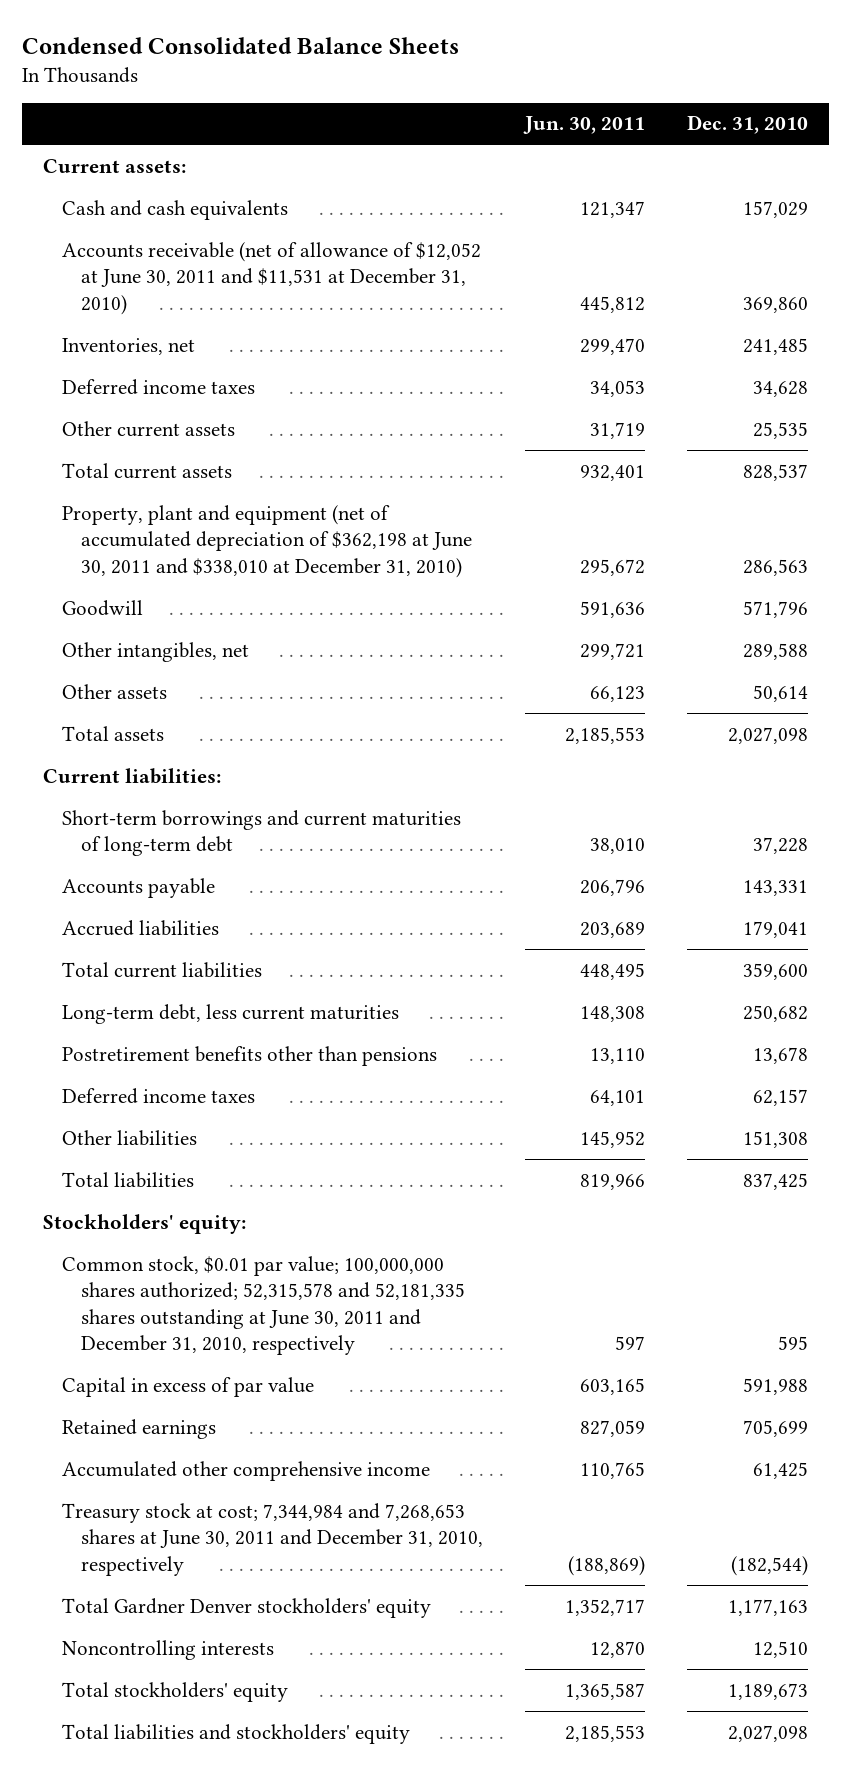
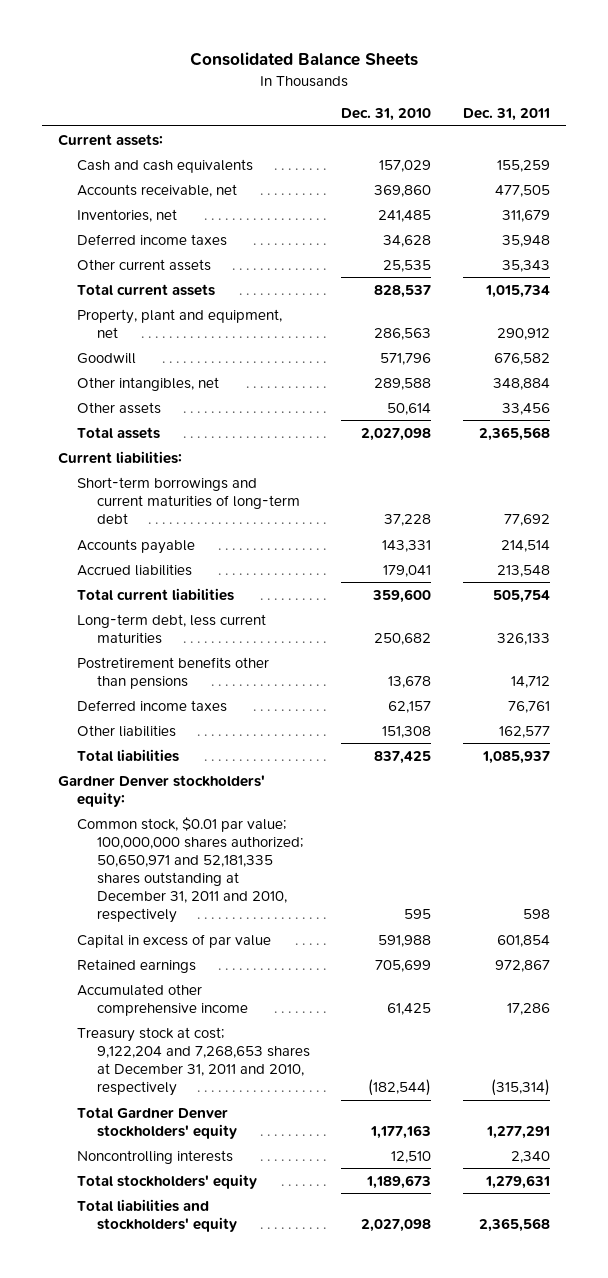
[21,36,459,54] Condensed Consolidated Balance Sheets -> [189,52,418,67] Consolidated Balance Sheets
[523,116,646,135] Jun. 30, 2011 -> none
none -> [462,108,550,122] Dec. 31, 2011
[61,241,481,315] Accounts receivable (net of allowance of $12,052 at June 30, 2011 and $11,531 at December 31, 2010) -> [77,183,238,197] Accounts receivable, net
[61,504,473,578] Property, plant and equipment (net of accumulated depreciation of $362,198 at June 30, 2011 and $338,010 at December 31, 2010) -> [77,308,283,338] Property, plant and equipment, net
[42,1213,246,1234] Stockholders' equity: -> [58,774,266,807] Gardner Denver stockholders' equity:
[61,1255,466,1356] Common stock, $0.01 par value; 100,000,000 shares authorized; 52,315,578 and 52,181,335 shares outstanding at June 30, 2011 and December 31, 2010, respectively -> [77,816,303,923] Common stock, $0.01 par value; 100,000,000 shares authorized; 50,650,971 and 52,181,335 shares outstanding at December 31, 2011 and 2010, respectively
[61,1502,484,1576] Treasury stock at cost; 7,344,984 and 7,268,653 shares at June 30, 2011 and December 31, 2010, respectively -> [77,1026,310,1096] Treasury stock at cost; 9,122,204 and 7,268,653 shares at December 31, 2011 and 2010, respectively

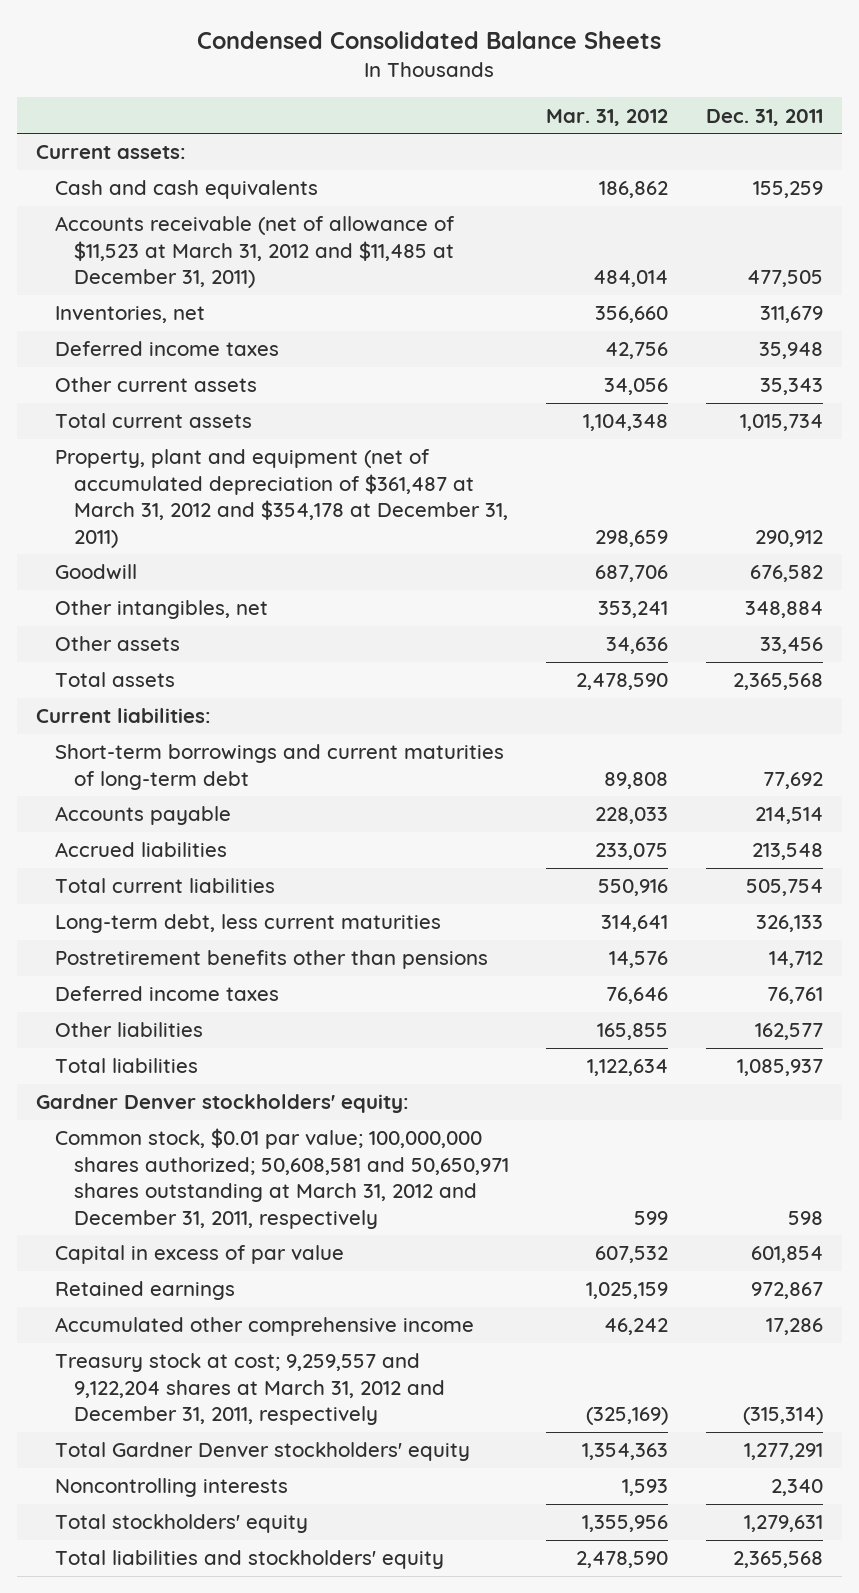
[189,52,418,67] Consolidated Balance Sheets -> [197,31,662,50] Condensed Consolidated Balance Sheets
[341,108,432,122] Dec. 31, 2010 -> none
none -> [546,108,669,126] Mar. 31, 2012
[77,183,238,197] Accounts receivable, net -> [54,216,455,289] Accounts receivable (net of allowance of $11,523 at March 31, 2012 and $11,485 at December 31, 2011)
[77,308,283,338] Property, plant and equipment, net -> [54,449,508,548] Property, plant and equipment (net of accumulated depreciation of $361,487 at March 31, 2012 and $354,178 at December 31, 2011)
[77,816,303,923] Common stock, $0.01 par value; 100,000,000 shares authorized; 50,650,971 and 52,181,335 shares outstanding at December 31, 2011 and 2010, respectively -> [54,1128,509,1229] Common stock, $0.01 par value; 100,000,000 shares authorized; 50,608,581 and 50,650,971 shares outstanding at March 31, 2012 and December 31, 2011, respectively
[77,1026,310,1096] Treasury stock at cost; 9,122,204 and 7,268,653 shares at December 31, 2011 and 2010, respectively -> [54,1353,445,1426] Treasury stock at cost; 9,259,557 and 9,122,204 shares at March 31, 2012 and December 31, 2011, respectively

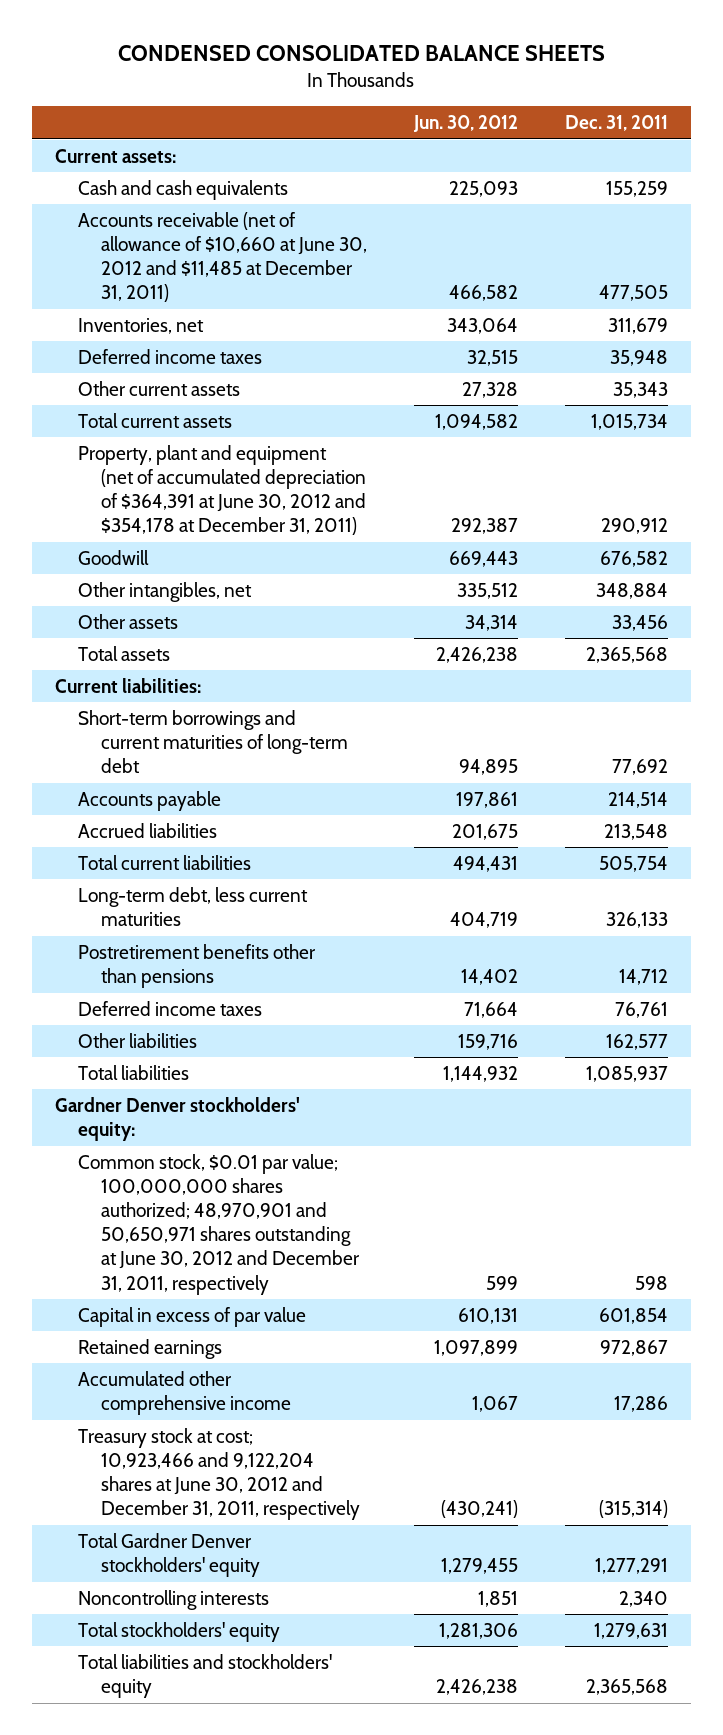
[197,31,662,50] Condensed Consolidated Balance Sheets -> [118,45,606,62] CONDENSED CONSOLIDATED BALANCE SHEETS
[546,108,669,126] Mar. 31, 2012 -> none
none -> [412,114,518,132] Jun. 30, 2012
[54,216,455,289] Accounts receivable (net of allowance of $11,523 at March 31, 2012 and $11,485 at December 31, 2011) -> [78,211,367,303] Accounts receivable (net of allowance of $10,660 at June 30, 2012 and $11,485 at December 31, 2011)
[54,449,508,548] Property, plant and equipment (net of accumulated depreciation of $361,487 at March 31, 2012 and $354,178 at December 31, 2011) -> [78,444,366,536] Property, plant and equipment (net of accumulated depreciation of $364,391 at June 30, 2012 and $354,178 at December 31, 2011)
[54,1128,509,1229] Common stock, $0.01 par value; 100,000,000 shares authorized; 50,608,581 and 50,650,971 shares outstanding at March 31, 2012 and December 31, 2011, respectively -> [78,1153,360,1295] Common stock, $0.01 par value; 100,000,000 shares authorized; 48,970,901 and 50,650,971 shares outstanding at June 30, 2012 and December 31, 2011, respectively
[54,1353,445,1426] Treasury stock at cost; 9,259,557 and 9,122,204 shares at March 31, 2012 and December 31, 2011, respectively -> [78,1427,360,1521] Treasury stock at cost; 10,923,466 and 9,122,204 shares at June 30, 2012 and December 31, 2011, respectively

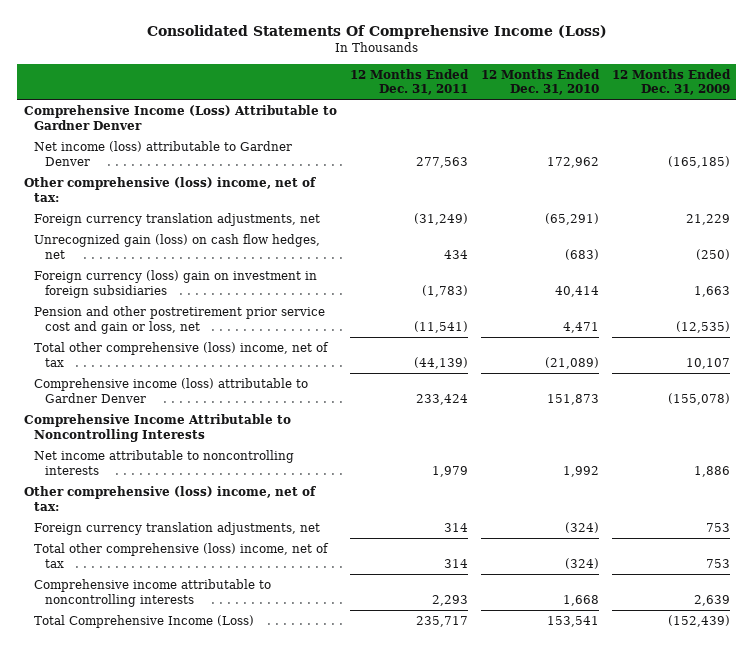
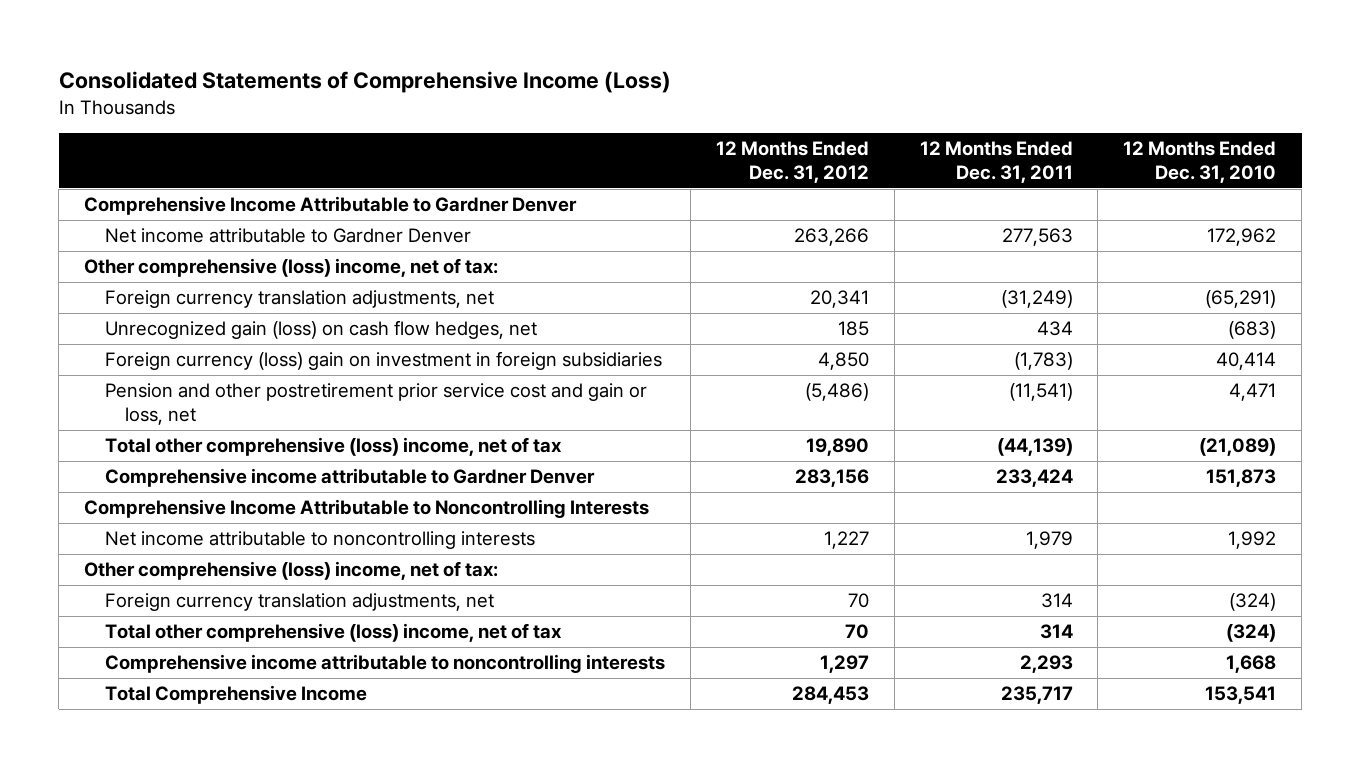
[146,24,607,39] Consolidated Statements Of Comprehensive Income (Loss) -> [58,71,671,94] Consolidated Statements of Comprehensive Income (Loss)
[611,68,731,96] 12 Months Ended Dec. 31, 2009 -> none
none -> [715,141,869,183] 12 Months Ended Dec. 31, 2012
[23,104,337,130] Comprehensive Income (Loss) Attributable to Gardner Denver -> [84,196,578,216] Comprehensive Income Attributable to Gardner Denver
[34,140,293,166] Net income (loss) attributable to Gardner Denver -> [104,228,471,244] Net income attributable to Gardner Denver
[34,377,309,403] Comprehensive income (loss) attributable to Gardner Denver -> [104,468,595,488] Comprehensive income attributable to Gardner Denver
[34,614,255,628] Total Comprehensive Income (Loss) -> [104,685,367,705] Total Comprehensive Income

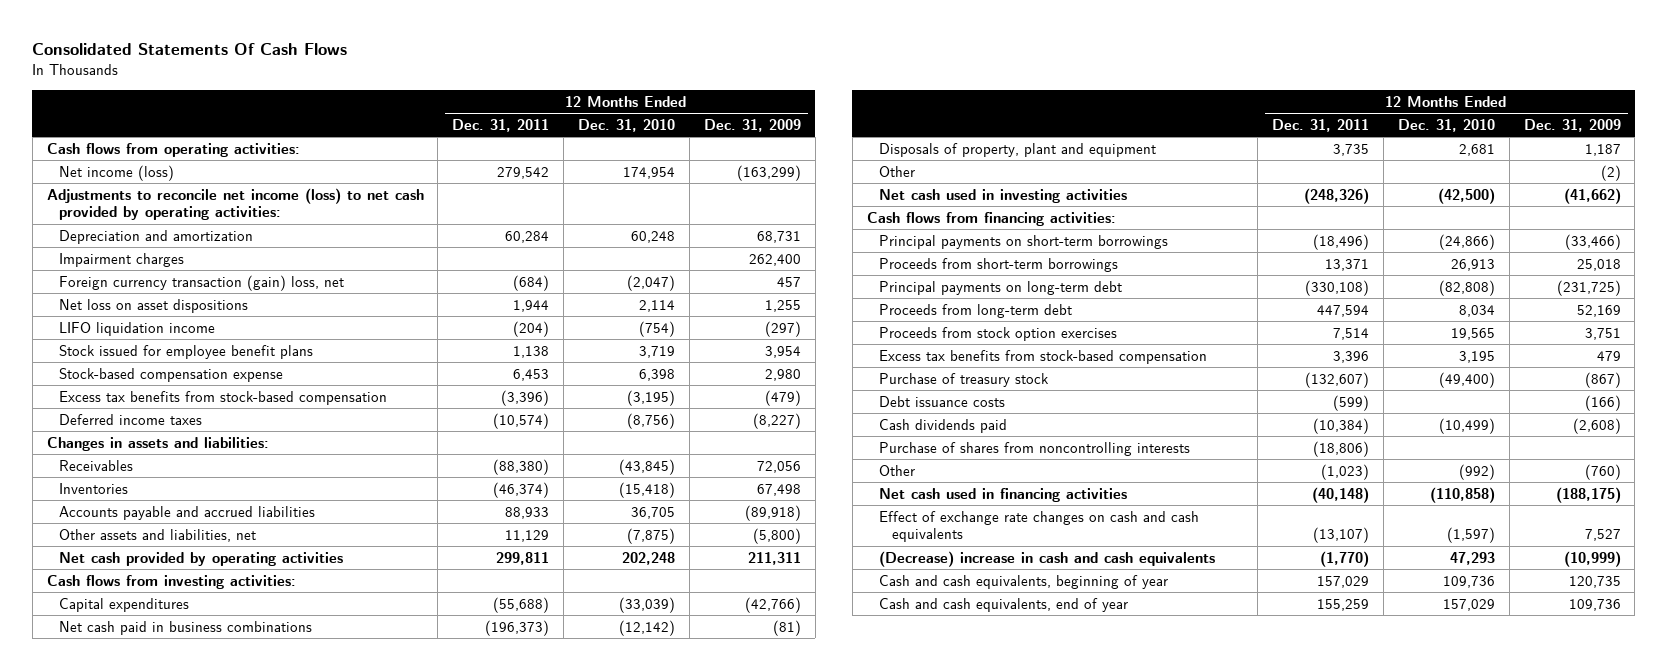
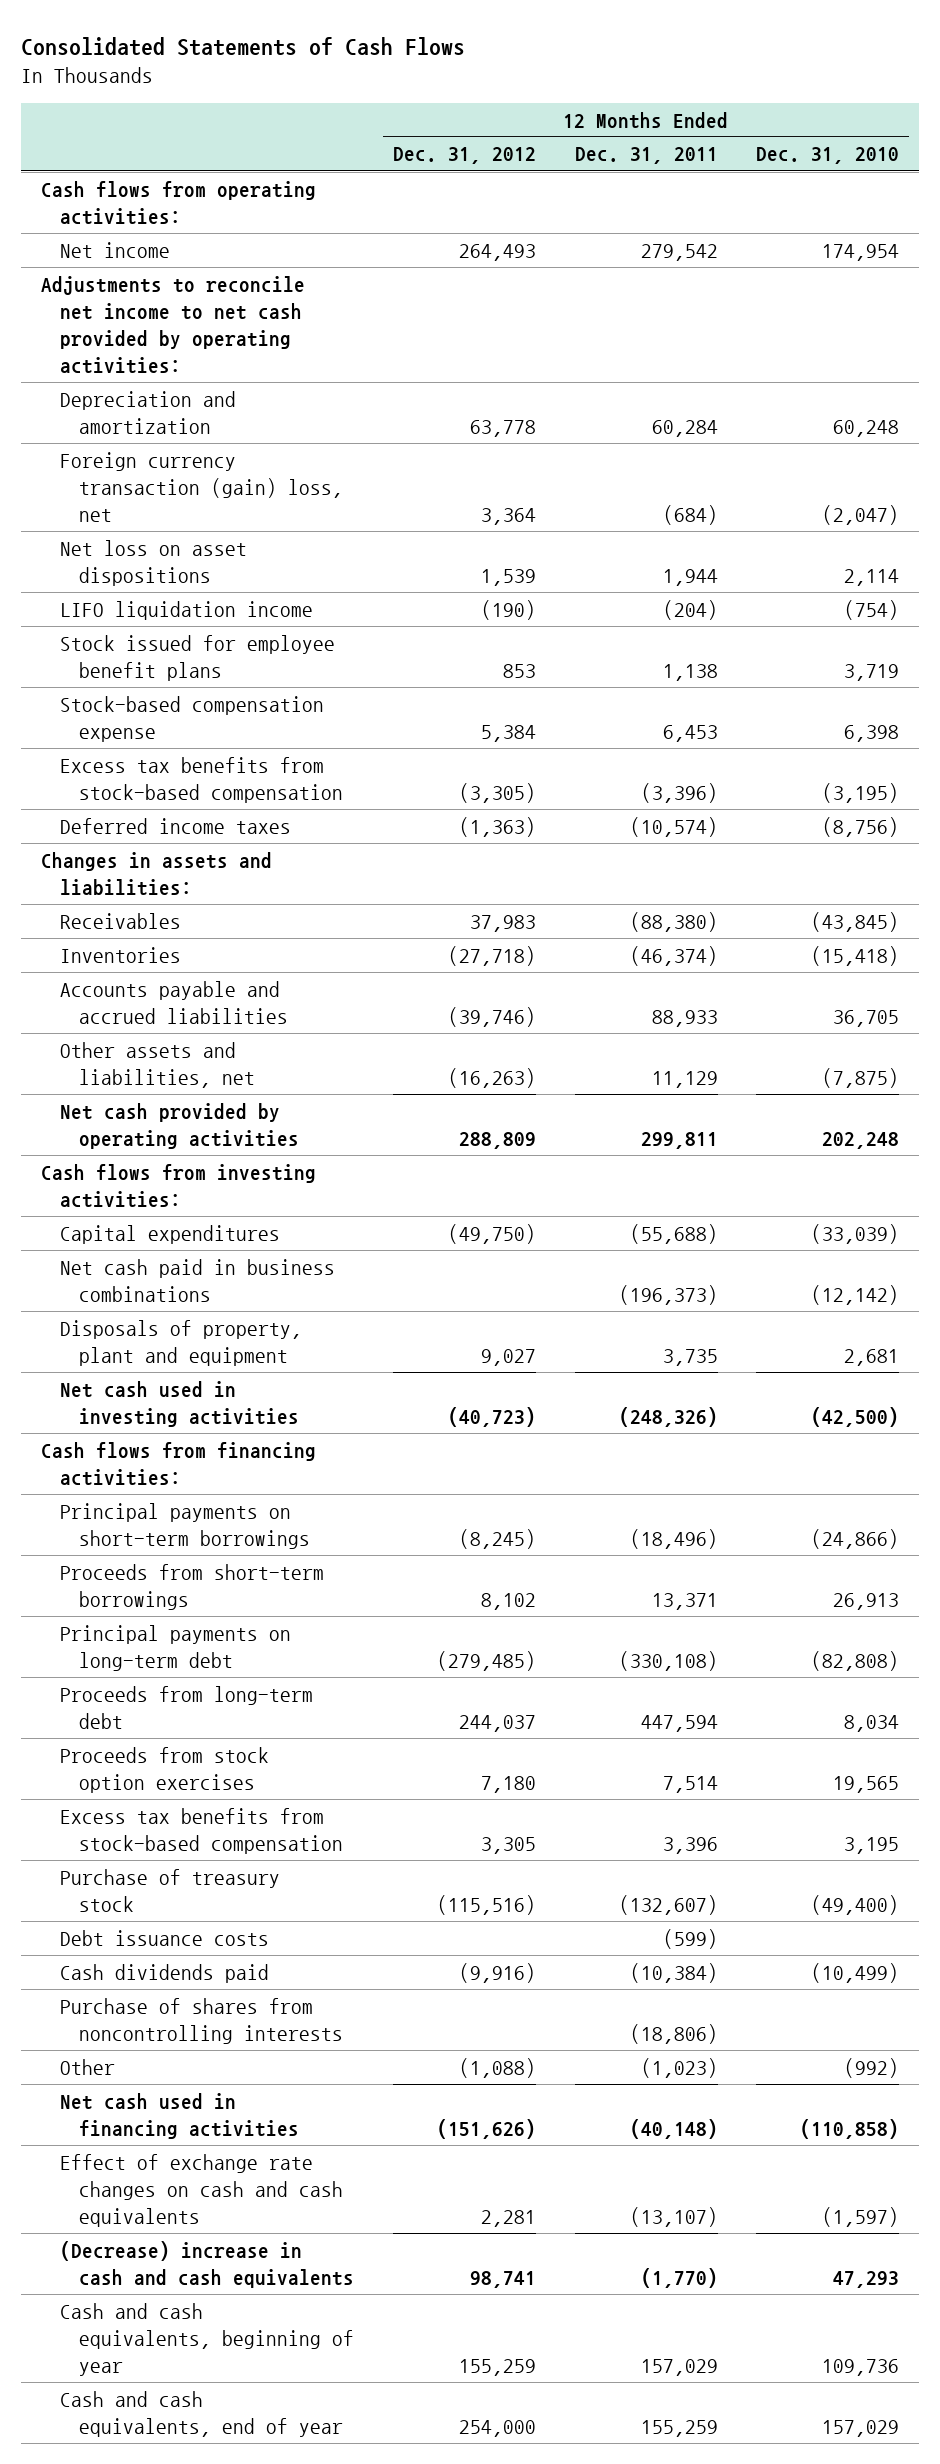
[32,43,348,56] Consolidated Statements Of Cash Flows -> [21,36,466,56] Consolidated Statements of Cash Flows
[703,118,801,132] Dec. 31, 2009 -> none
none -> [392,147,536,165] Dec. 31, 2012
[59,164,175,181] Net income (loss) -> [59,241,170,258] Net income
[46,187,424,221] Adjustments to reconcile net income (loss) to net cash provided by operating activities: -> [40,275,305,374] Adjustments to reconcile net income to net cash provided by operating activities:
[59,252,185,267] Impairment charges -> none
[879,165,916,177] Other -> none

